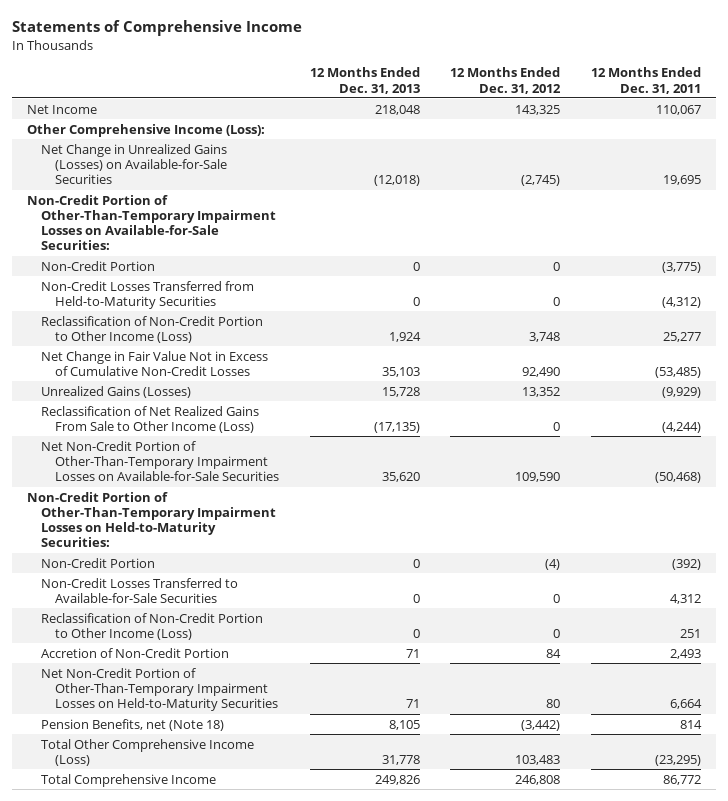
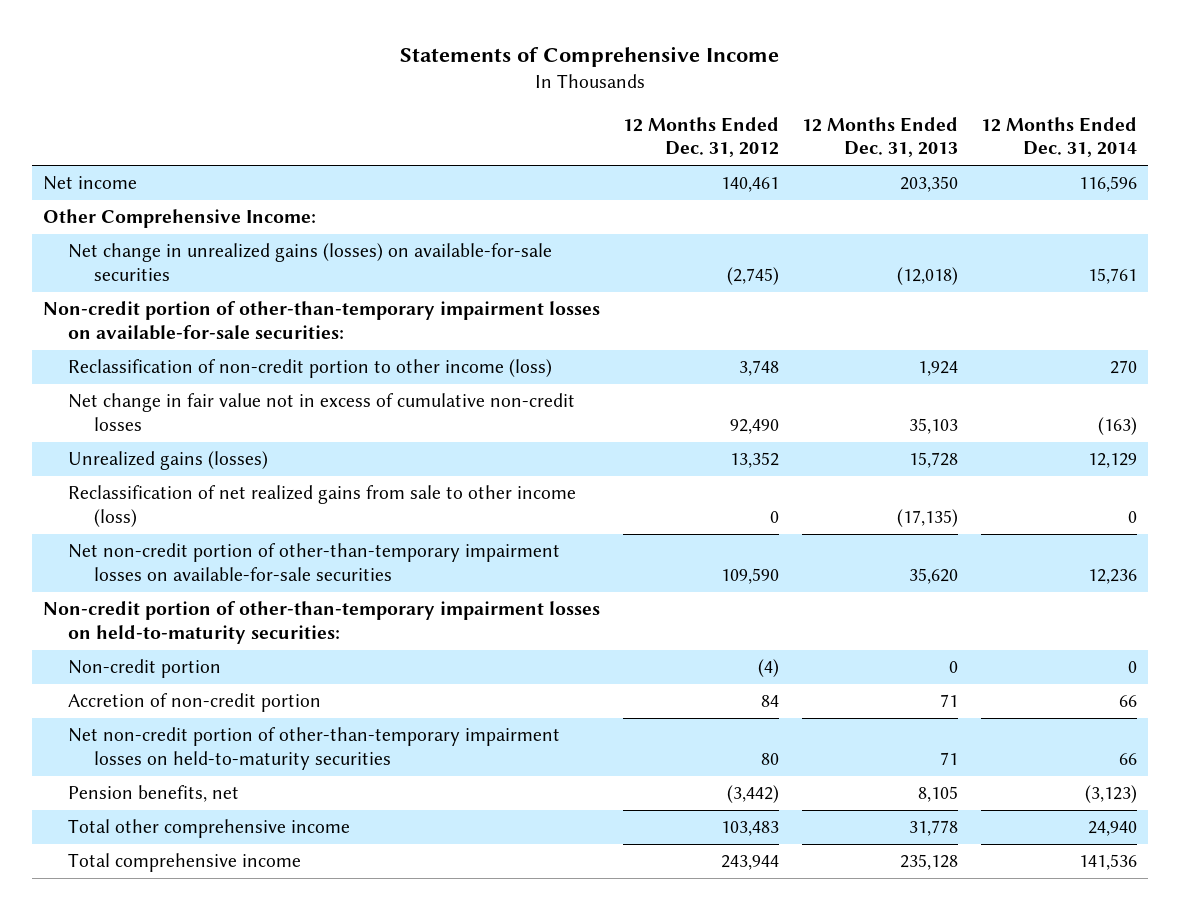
[590,67,701,94] 12 Months Ended Dec. 31, 2011 -> none
none -> [980,116,1137,158] 12 Months Ended Dec. 31, 2014
[41,260,156,271] Non-Credit Portion -> none
[41,280,255,309] Non-Credit Losses Transferred from Held-to-Maturity Securities -> none
[41,577,239,603] Non-Credit Losses Transferred to Available-for-Sale Securities -> none
[41,612,264,640] Reclassification of Non-Credit Portion to Other Income (Loss) -> none
[27,104,98,114] Net Income -> [43,176,138,191] Net income
[374,104,420,115] 218,048 -> [899,176,958,193] 203,350
[515,104,561,115] 143,325 -> [721,177,780,193] 140,461
[27,123,266,137] Other Comprehensive Income (Loss): -> [43,209,317,229] Other Comprehensive Income:
[41,143,228,185] Net Change in Unrealized Gains (Losses) on Available-for-Sale Securities -> [68,243,553,281] Net change in unrealized gains (losses) on available-for-sale securities
[27,194,277,251] Non-Credit Portion of Other-Than-Temporary Impairment Losses on Available-for-Sale Securities: -> [43,301,601,340] Non-credit portion of other-than-temporary impairment losses on available-for-sale securities:
[41,315,264,343] Reclassification of Non-Credit Portion to Other Income (Loss) -> [68,359,553,379] Reclassification of non-credit portion to other income (loss)
[41,350,269,376] Net Change in Fair Value Not in Excess of Cumulative Non-Credit Losses -> [68,393,576,431] Net change in fair value not in excess of cumulative non-credit losses
[41,385,192,398] Unrealized Gains (Losses) -> [68,451,269,471] Unrealized gains (losses)
[41,405,260,433] Reclassification of Net Realized Gains From Sale to Other Income (Loss) -> [68,485,577,527] Reclassification of net realized gains from sale to other income (loss)
[41,440,279,482] Net Non-Credit Portion of Other-Than-Temporary Impairment Losses on Available-for-Sale Securities -> [68,543,561,581] Net non-credit portion of other-than-temporary impairment losses on available-for-sale securities
[27,491,277,548] Non-Credit Portion of Other-Than-Temporary Impairment Losses on Held-to-Maturity Securities: -> [43,601,601,644] Non-credit portion of other-than-temporary impairment losses on held-to-maturity securities:
[41,557,156,568] Non-Credit Portion -> [68,659,222,679] Non-credit portion
[41,647,230,658] Accretion of Non-Credit Portion -> [68,693,322,713] Accretion of non-credit portion
[41,667,278,712] Net Non-Credit Portion of Other-Than-Temporary Impairment Losses on Held-to-Maturity Securities -> [68,727,561,770] Net non-credit portion of other-than-temporary impairment losses on held-to-maturity securities
[41,718,225,731] Pension Benefits, net (Note 18) -> [68,785,240,803] Pension benefits, net
[41,738,255,766] Total Other Comprehensive Income (Loss) -> [68,819,351,839] Total other comprehensive income
[41,773,217,787] Total Comprehensive Income -> [68,853,302,873] Total comprehensive income
[374,774,420,785] 249,826 -> [899,854,958,871] 235,128
[515,774,561,785] 246,808 -> [721,855,780,871] 243,944

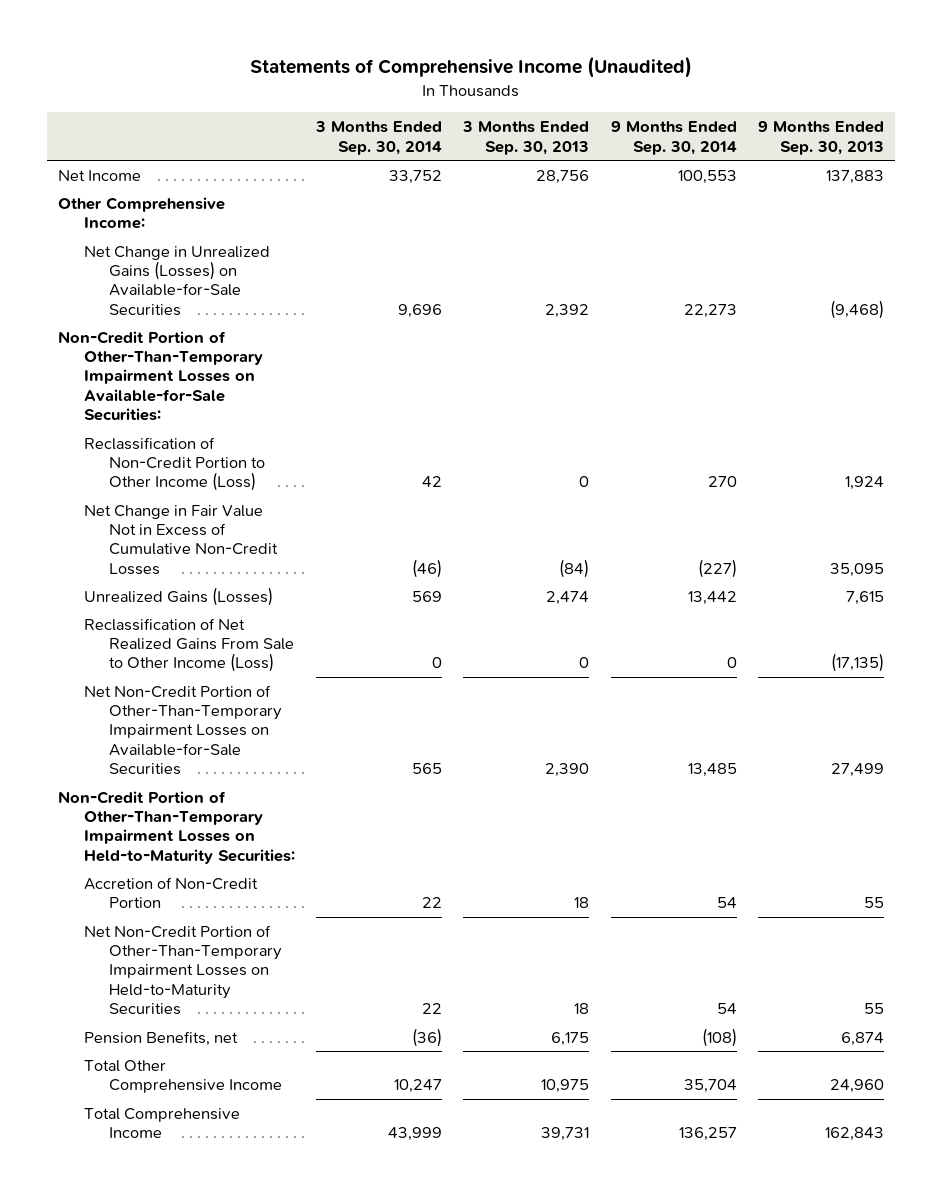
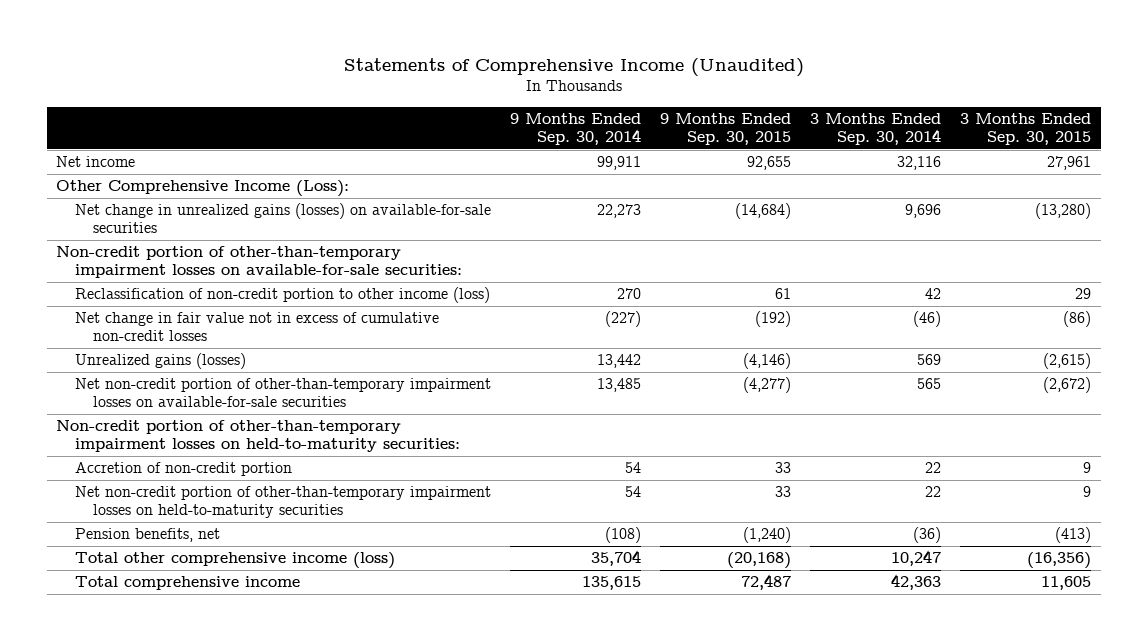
[462,121,590,155] 3 Months Ended Sep. 30, 2013 -> none
[758,121,885,155] 9 Months Ended Sep. 30, 2013 -> none
none -> [659,112,791,146] 9 Months Ended Sep. 30, 2015
none -> [960,112,1092,146] 3 Months Ended Sep. 30, 2015
[83,617,295,673] Reclassification of Net Realized Gains From Sale to Other Income (Loss) -> none
[58,169,142,181] Net Income -> [56,156,136,168] Net income
[389,169,443,184] 33,752 -> [897,156,942,171] 32,116
[677,169,737,184] 100,553 -> [596,156,641,171] 99,911
[58,196,226,230] Other Comprehensive Income: -> [56,180,350,198] Other Comprehensive Income (Loss):
[83,245,270,316] Net Change in Unrealized Gains (Losses) on Available-for-Sale Securities -> [74,203,491,234] Net change in unrealized gains (losses) on available-for-sale securities
[58,330,263,422] Non-Credit Portion of Other-Than-Temporary Impairment Losses on Available-for-Sale Securities: -> [56,246,462,279] Non-credit portion of other-than-temporary impairment losses on available-for-sale securities:
[83,436,266,492] Reclassification of Non-Credit Portion to Other Income (Loss) -> [74,287,490,304] Reclassification of non-credit portion to other income (loss)
[83,504,279,575] Net Change in Fair Value Not in Excess of Cumulative Non-Credit Losses -> [74,312,439,342] Net change in fair value not in excess of cumulative non-credit losses
[83,586,273,606] Unrealized Gains (Losses) -> [74,353,246,370] Unrealized gains (losses)
[83,684,283,776] Net Non-Credit Portion of Other-Than-Temporary Impairment Losses on Available-for-Sale Securities -> [74,378,491,408] Net non-credit portion of other-than-temporary impairment losses on available-for-sale securities
[58,790,295,864] Non-Credit Portion of Other-Than-Temporary Impairment Losses on Held-to-Maturity Securities: -> [56,420,460,453] Non-credit portion of other-than-temporary impairment losses on held-to-maturity securities:
[83,876,258,909] Accretion of Non-Credit Portion -> [74,462,292,477] Accretion of non-credit portion
[83,924,283,1016] Net Non-Credit Portion of Other-Than-Temporary Impairment Losses on Held-to-Maturity Securities -> [74,486,491,519] Net non-credit portion of other-than-temporary impairment losses on held-to-maturity securities
[83,1030,238,1046] Pension Benefits, net -> [74,528,220,543] Pension benefits, net
[83,1059,283,1094] Total Other Comprehensive Income -> [74,552,395,570] Total other comprehensive income (loss)
[83,1107,240,1139] Total Comprehensive Income -> [74,576,300,591] Total comprehensive income
[388,1127,443,1142] 43,999 -> [891,574,942,591] 42,363
[678,1127,737,1142] 136,257 -> [581,576,641,591] 135,615

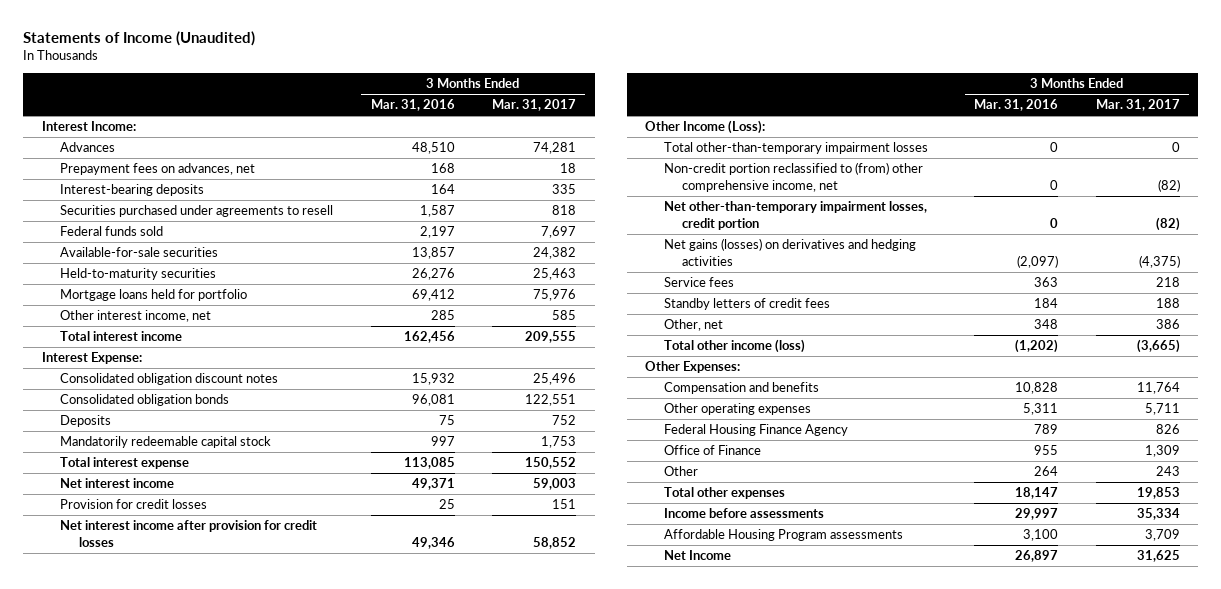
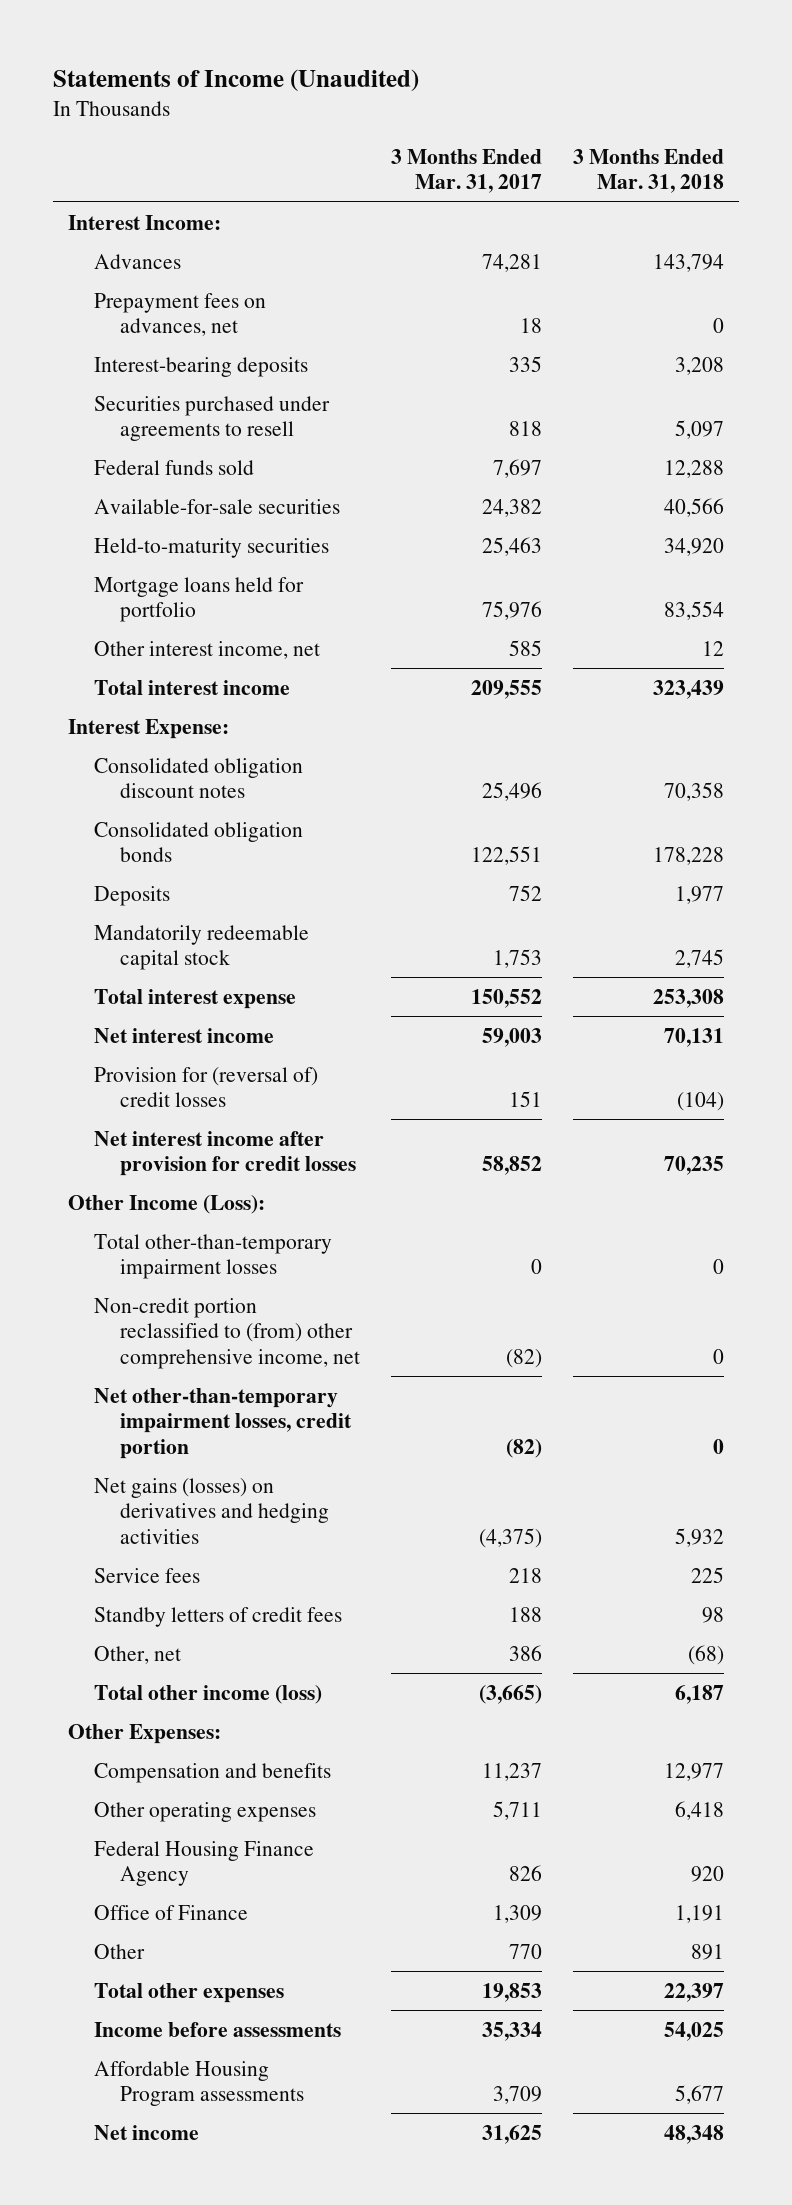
[370,99,455,112] Mar. 31, 2016 -> none
none -> [572,148,724,194] 3 Months Ended Mar. 31, 2018
[60,499,208,510] Provision for credit losses -> [94,1066,319,1108] Provision for (reversal of) credit losses
[1136,382,1180,395] 11,764 -> [482,1762,543,1781] 11,237
[1155,466,1180,477] 243 -> [509,1943,543,1959] 770
[663,550,731,561] Net Income -> [94,2124,200,2140] Net income

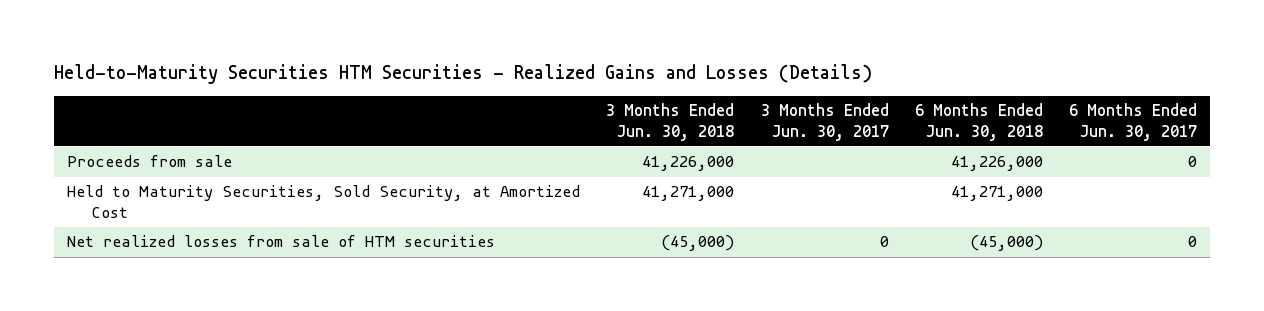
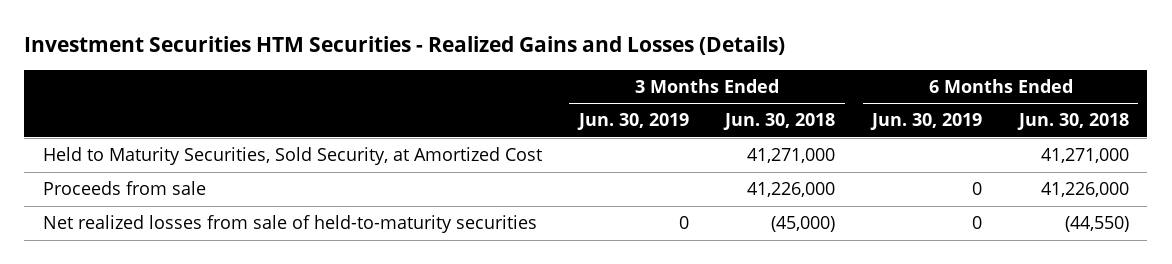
[54,64,873,85] Held-to-Maturity Securities HTM Securities - Realized Gains and Losses (Details) -> [24,35,786,55] Investment Securities HTM Securities - Realized Gains and Losses (Details)
[760,103,889,141] 3 Months Ended Jun. 30, 2017 -> none
[1069,103,1198,141] 6 Months Ended Jun. 30, 2017 -> none
none -> [576,113,689,131] Jun. 30, 2019
none -> [870,113,983,131] Jun. 30, 2019
[67,155,233,168] Proceeds from sale -> [42,181,206,196] Proceeds from sale
[67,235,496,248] Net realized losses from sale of HTM securities -> [42,215,537,234] Net realized losses from sale of held-to-maturity securities
[969,235,1043,252] (45,000) -> [1065,216,1130,233] (44,550)

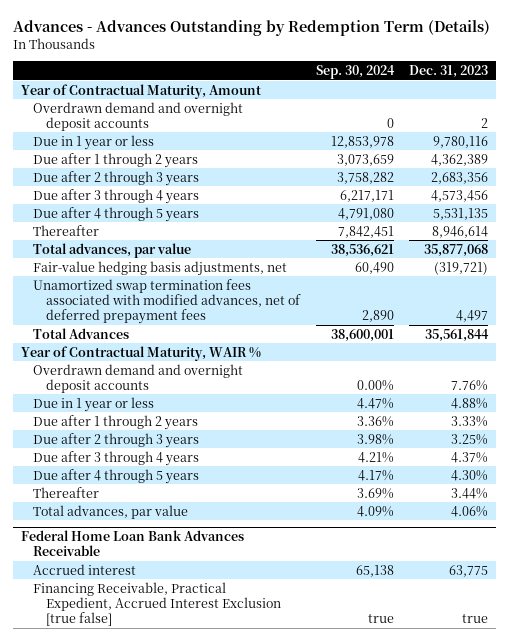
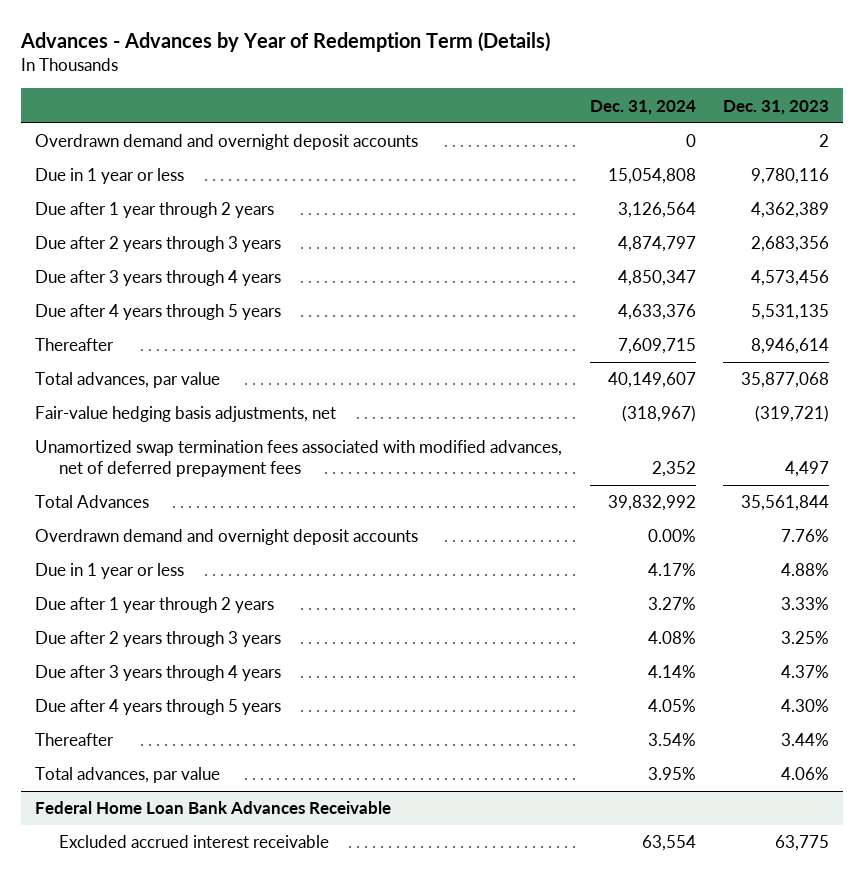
[12,20,490,37] Advances - Advances Outstanding by Redemption Term (Details) -> [20,32,551,53] Advances - Advances by Year of Redemption Term (Details)
[315,64,395,79] Sep. 30, 2024 -> none
none -> [589,99,696,115] Dec. 31, 2024
[20,83,261,99] Year of Contractual Maturity, Amount -> none
[33,152,199,168] Due after 1 through 2 years -> [35,202,275,219] Due after 1 year through 2 years
[33,170,200,186] Due after 2 through 3 years -> [35,236,282,253] Due after 2 years through 3 years
[33,188,200,204] Due after 3 through 4 years -> [35,270,282,287] Due after 3 years through 4 years
[33,206,200,222] Due after 4 through 5 years -> [35,304,282,321] Due after 4 years through 5 years
[20,345,261,361] Year of Contractual Maturity, WAIR % -> none
[33,414,199,430] Due after 1 through 2 years -> [35,597,275,614] Due after 1 year through 2 years
[33,432,200,448] Due after 2 through 3 years -> [35,631,282,648] Due after 2 years through 3 years
[33,450,200,466] Due after 3 through 4 years -> [35,665,282,682] Due after 3 years through 4 years
[33,468,200,484] Due after 4 through 5 years -> [35,699,282,716] Due after 4 years through 5 years
[33,581,281,627] Financing Receivable, Practical Expedient, Accrued Interest Exclusion [true false] -> none
[33,563,137,575] Accrued interest -> [59,835,330,849] Excluded accrued interest receivable

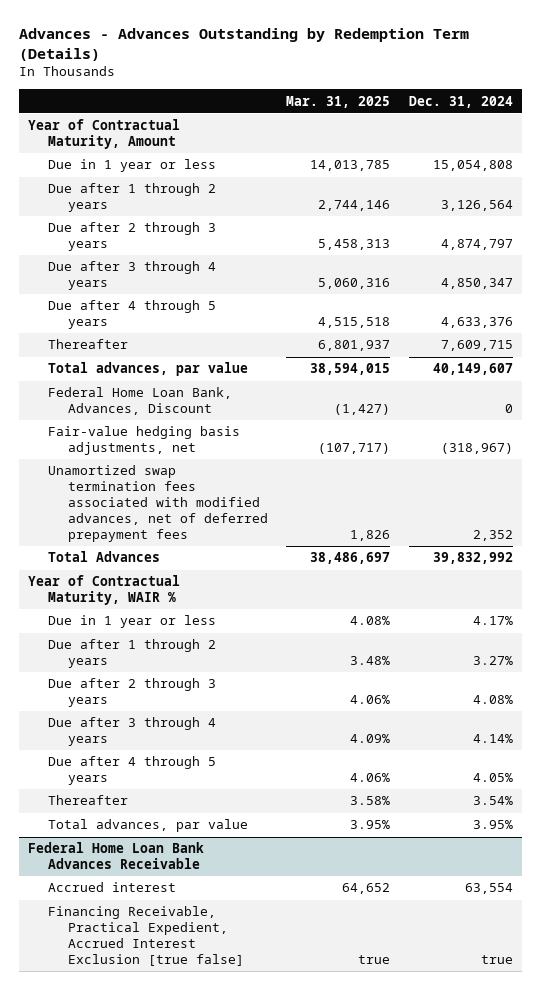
[20,32,551,53] Advances - Advances by Year of Redemption Term (Details) -> [19,28,470,62] Advances - Advances Outstanding by Redemption Term (Details)
[723,99,830,115] Dec. 31, 2023 -> none
none -> [286,95,391,108] Mar. 31, 2025
[35,134,419,151] Overdrawn demand and overnight deposit accounts -> none
none -> [28,119,181,150] Year of Contractual Maturity, Amount
[35,202,275,219] Due after 1 year through 2 years -> [48,183,217,213] Due after 1 through 2 years
[35,236,282,253] Due after 2 years through 3 years -> [48,222,217,252] Due after 2 through 3 years
[35,270,282,287] Due after 3 years through 4 years -> [48,261,217,291] Due after 3 through 4 years
[35,304,282,321] Due after 4 years through 5 years -> [48,300,217,330] Due after 4 through 5 years
none -> [48,387,233,416] Federal Home Loan Bank, Advances, Discount
[35,529,419,546] Overdrawn demand and overnight deposit accounts -> none
none -> [28,575,181,606] Year of Contractual Maturity, WAIR %
[35,597,275,614] Due after 1 year through 2 years -> [48,639,217,669] Due after 1 through 2 years
[35,631,282,648] Due after 2 years through 3 years -> [48,678,217,708] Due after 2 through 3 years
[35,665,282,682] Due after 3 years through 4 years -> [48,717,217,747] Due after 3 through 4 years
[35,699,282,716] Due after 4 years through 5 years -> [48,756,217,786] Due after 4 through 5 years
[59,835,330,849] Excluded accrued interest receivable -> [48,882,177,893] Accrued interest
none -> [48,906,245,966] Financing Receivable, Practical Expedient, Accrued Interest Exclusion [true false]

